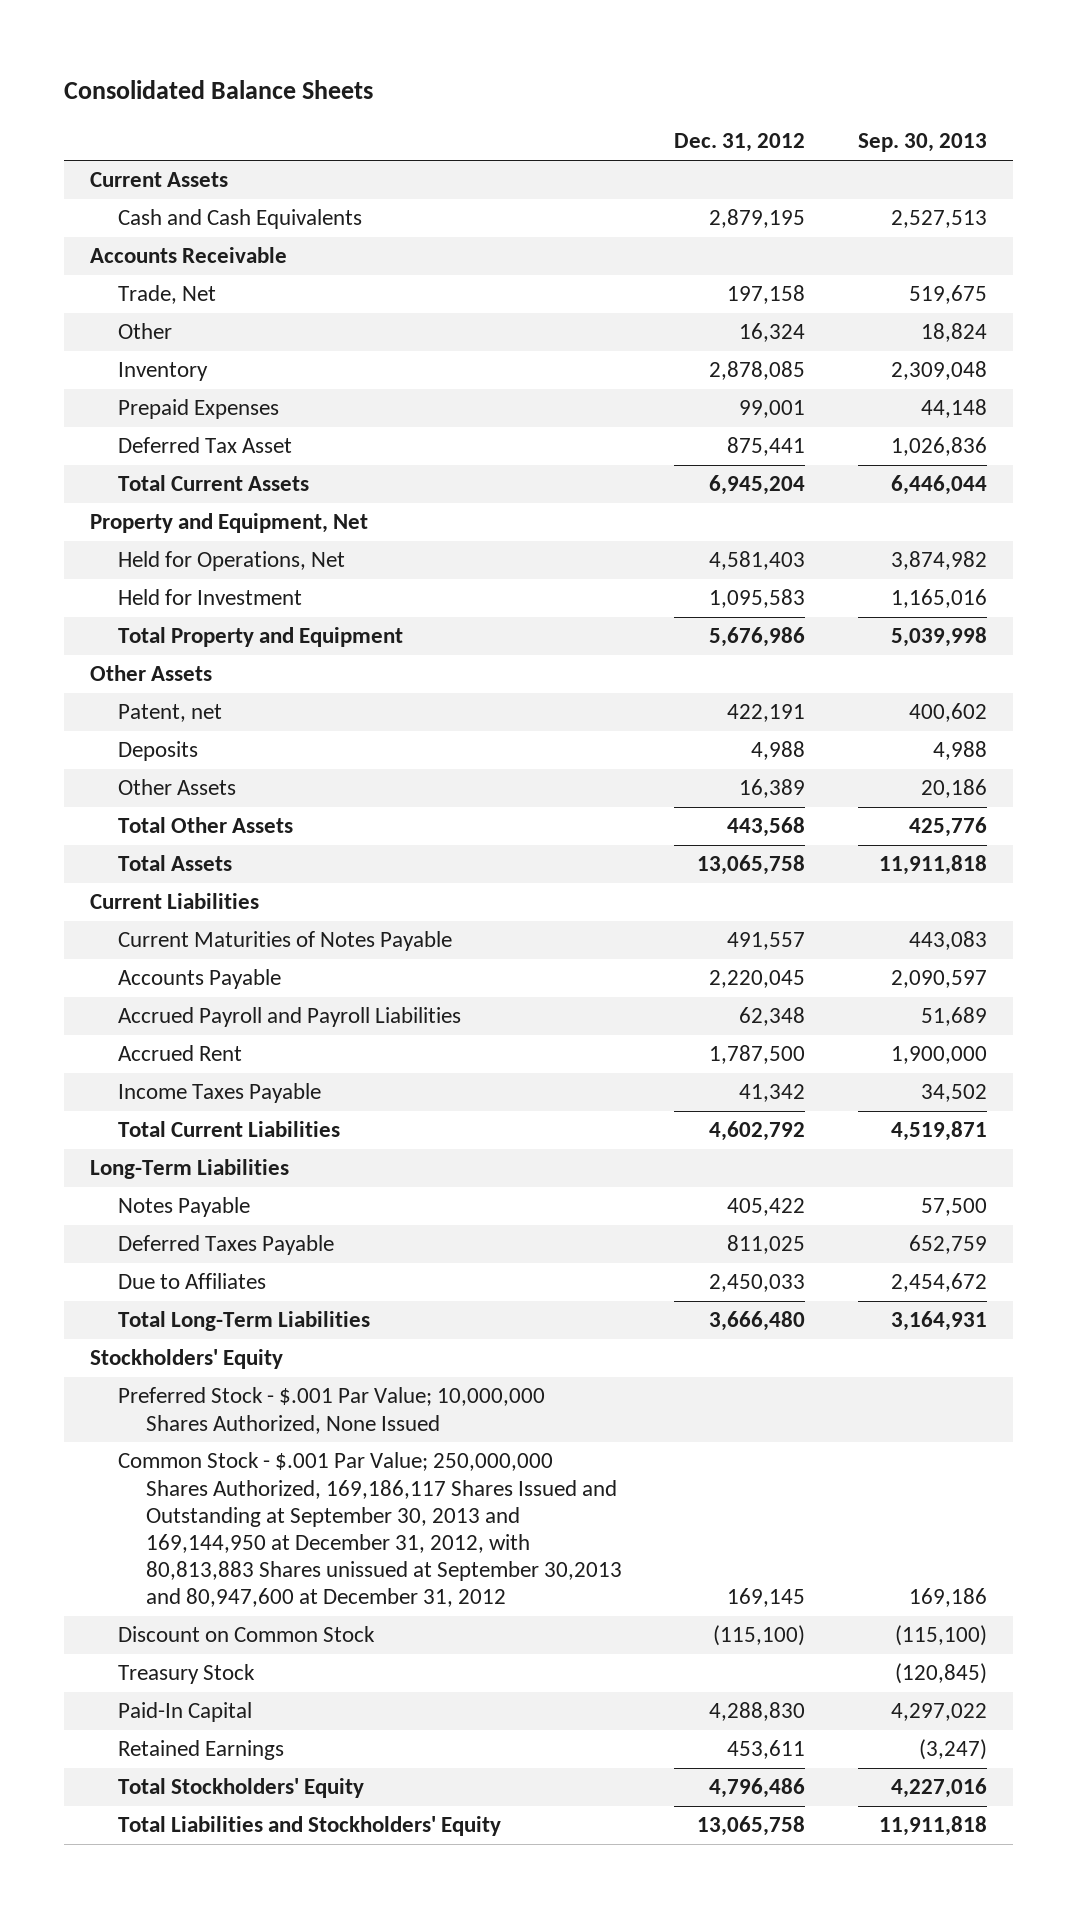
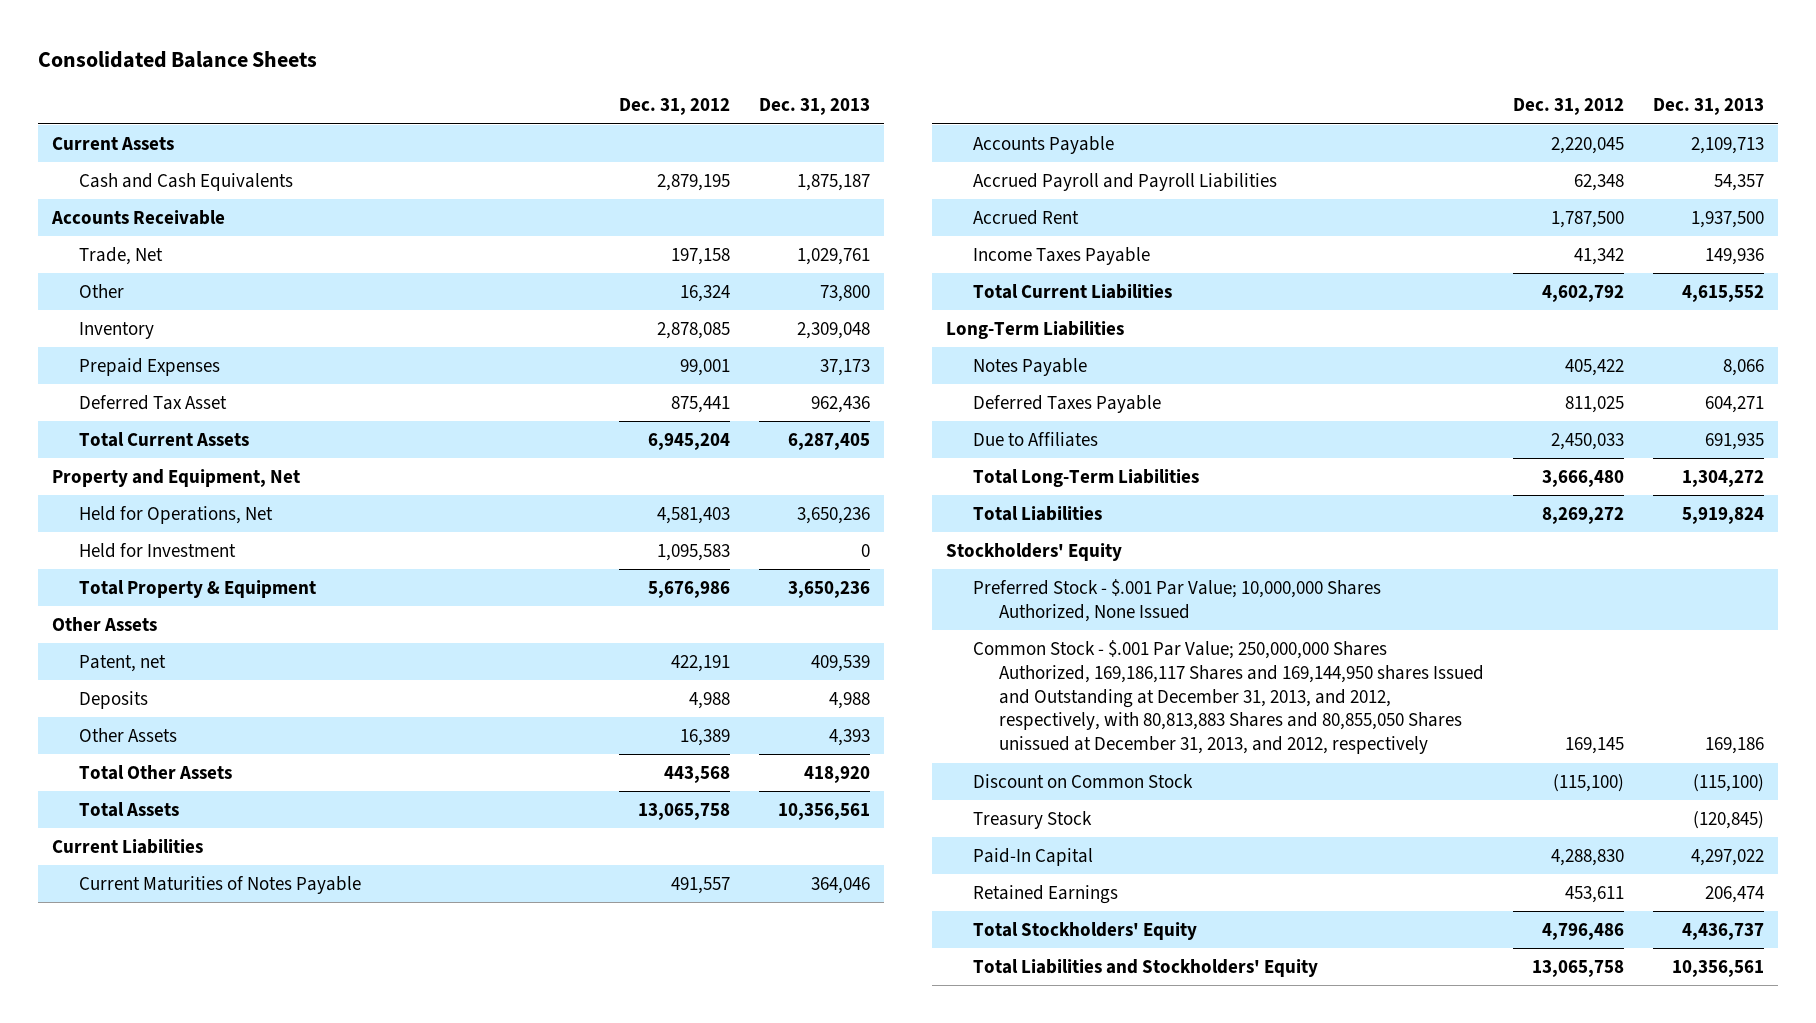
[857,133,987,153] Sep. 30, 2013 -> none
none -> [758,98,870,116] Dec. 31, 2013
[118,627,404,648] Total Property and Equipment -> [78,579,316,598] Total Property & Equipment
none -> [972,505,1102,521] Total Liabilities
[118,1452,623,1607] Common Stock - $.001 Par Value; 250,000,000 Shares Authorized, 169,186,117 Shares Issued and Outstanding at September 30, 2013 and 169,144,950 at December 31, 2012, with 80,813,883 Shares unissued at September 30,2013 and 80,947,600 at December 31, 2012 -> [972,639,1484,755] Common Stock - $.001 Par Value; 250,000,000 Shares Authorized, 169,186,117 Shares and 169,144,950 shares Issued and Outstanding at December 31, 2013, and 2012, respectively, with 80,813,883 Shares and 80,855,050 Shares unissued at December 31, 2013, and 2012, respectively

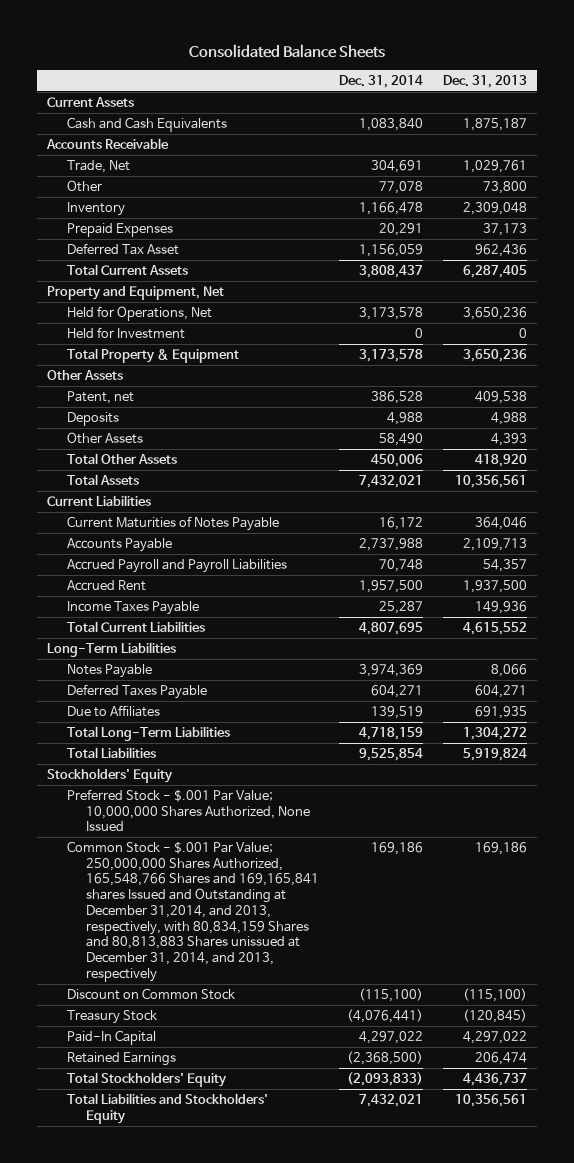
[618,98,730,116] Dec. 31, 2012 -> none
none -> [339,74,424,88] Dec. 31, 2014
[810,654,870,672] 409,539 -> [475,391,528,405] 409,538
[972,639,1484,755] Common Stock - $.001 Par Value; 250,000,000 Shares Authorized, 169,186,117 Shares and 169,144,950 shares Issued and Outstanding at December 31, 2013, and 2012, respectively, with 80,813,883 Shares and 80,855,050 Shares unissued at December 31, 2013, and 2012, respectively -> [66,841,320,982] Common Stock - $.001 Par Value; 250,000,000 Shares Authorized, 165,548,766 Shares and 169,165,841 shares Issued and Outstanding at December 31,2014, and 2013, respectively, with 80,834,159 Shares and 80,813,883 Shares unissued at December 31, 2014, and 2013, respectively

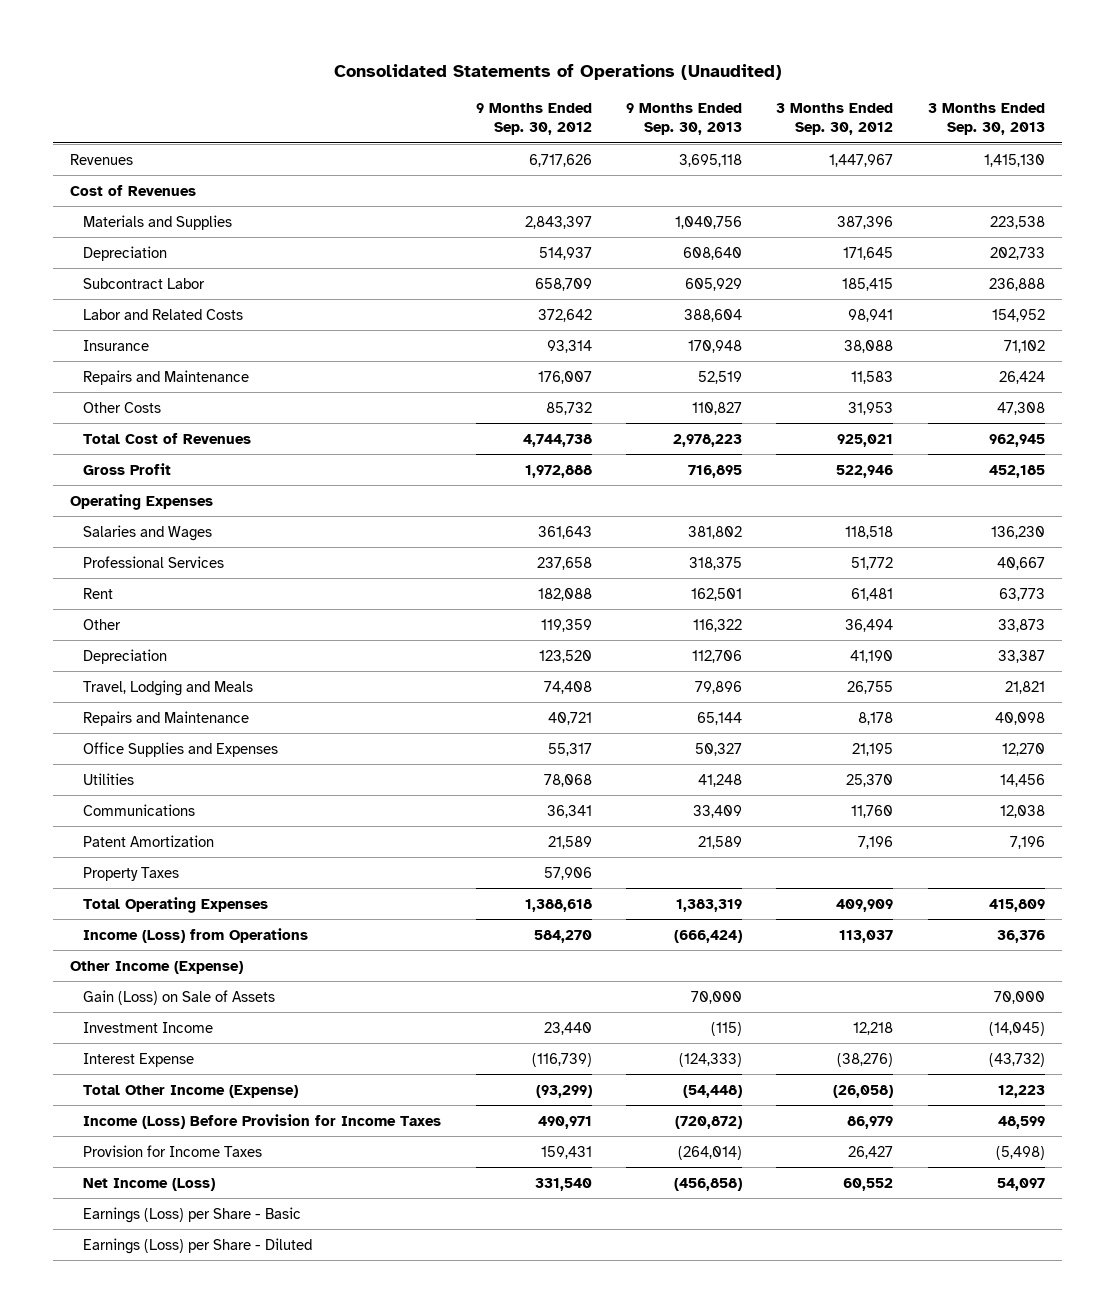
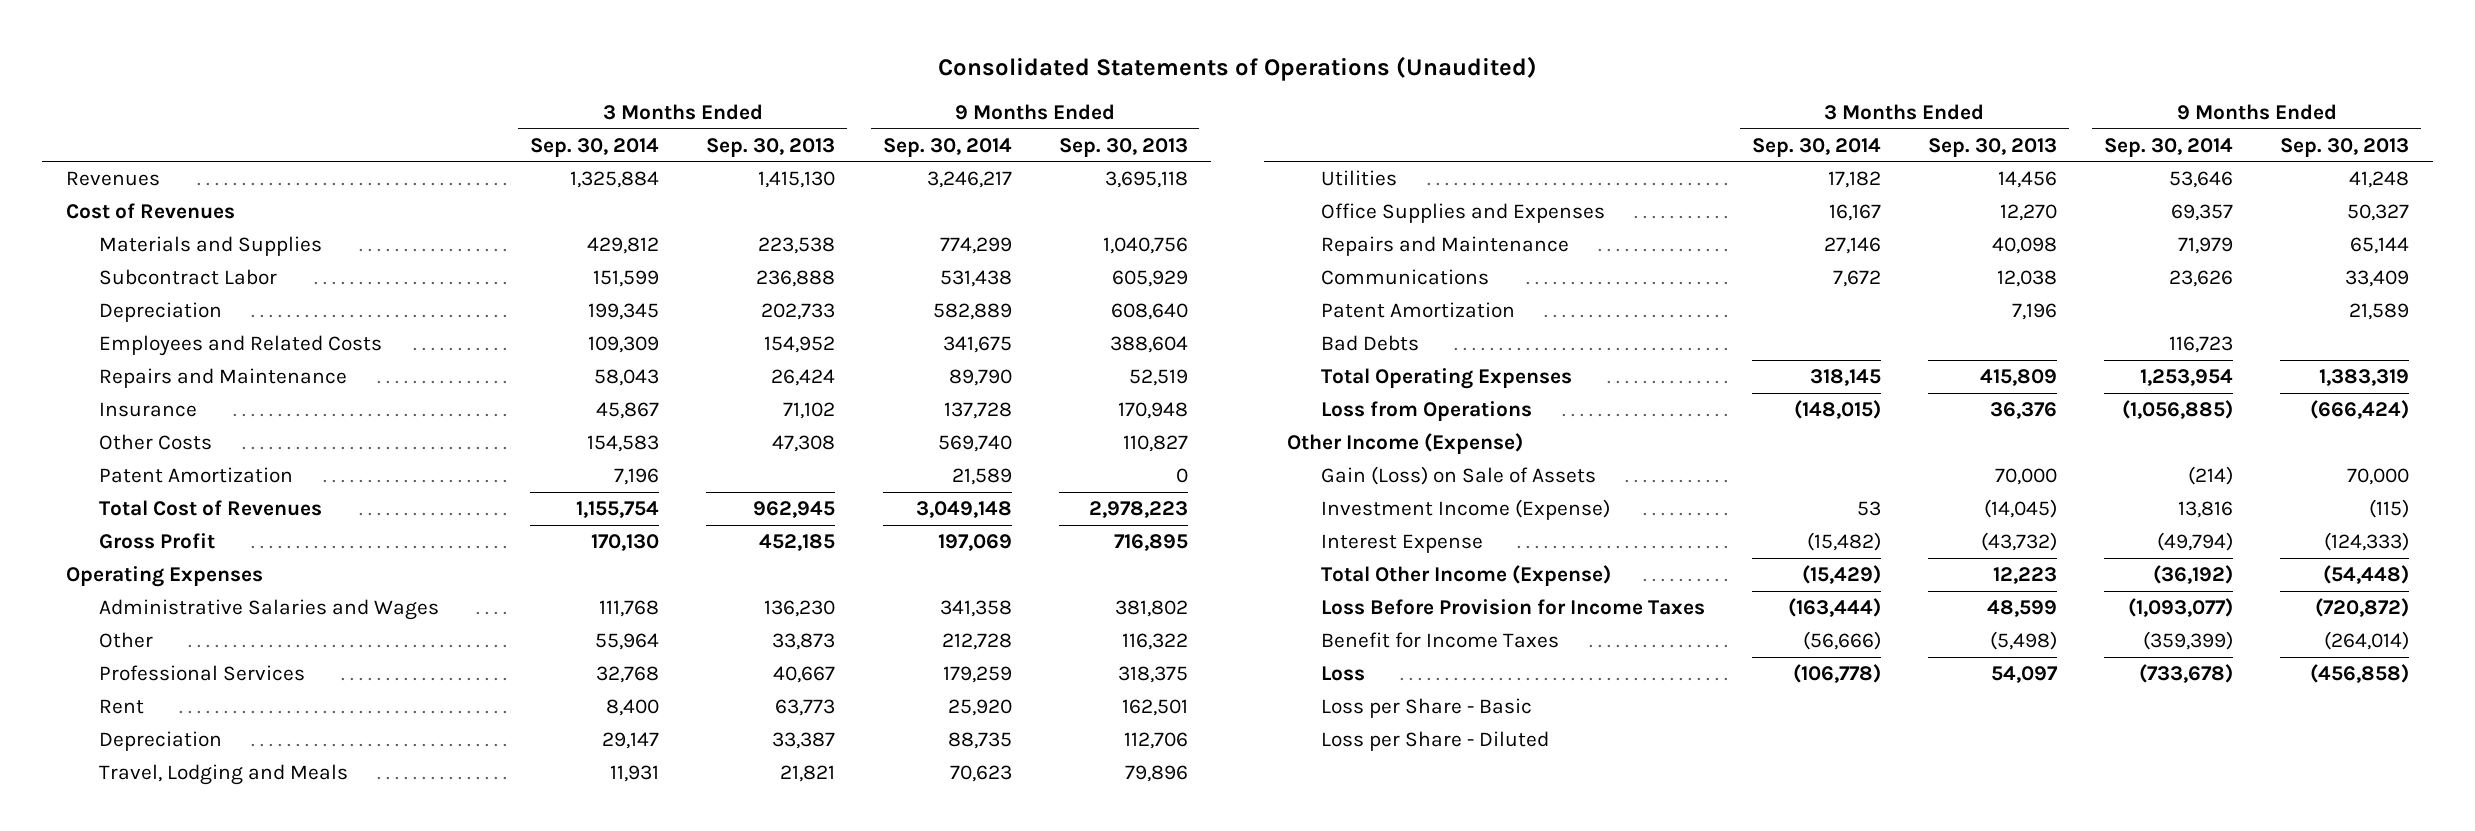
[475,102,592,136] 9 Months Ended Sep. 30, 2012 -> none
[776,102,894,136] 3 Months Ended Sep. 30, 2012 -> none
none -> [530,137,660,157] Sep. 30, 2014
none -> [882,137,1012,157] Sep. 30, 2014
[83,245,168,261] Depreciation -> [99,301,223,322] Depreciation
[83,308,244,320] Labor and Related Costs -> [99,334,383,356] Employees and Related Costs
[83,339,150,351] Insurance -> [99,401,198,417] Insurance
none -> [99,466,294,483] Patent Amortization
[83,524,213,541] Salaries and Wages -> [99,598,440,620] Administrative Salaries and Wages
[83,618,122,630] Other -> [99,631,154,648] Other
[83,741,279,757] Office Supplies and Expenses -> [1320,202,1605,223] Office Supplies and Expenses
[83,710,250,726] Repairs and Maintenance -> [1320,235,1569,256] Repairs and Maintenance
[83,866,180,881] Property Taxes -> none
none -> [1320,334,1419,351] Bad Debts
[83,927,309,943] Income (Loss) from Operations -> [1320,400,1532,421] Loss from Operations
[83,1021,214,1033] Investment Income -> [1320,498,1610,520] Investment Income (Expense)
[83,1113,442,1129] Income (Loss) Before Provision for Income Taxes -> [1320,598,1705,615] Loss Before Provision for Income Taxes
[83,1144,263,1157] Provision for Income Taxes -> [1320,631,1559,648] Benefit for Income Taxes
[83,1177,216,1191] Net Income (Loss) -> [1320,665,1365,681] Loss
[83,1206,302,1223] Earnings (Loss) per Share - Basic -> [1320,697,1532,718] Loss per Share - Basic
[83,1237,313,1254] Earnings (Loss) per Share - Diluted -> [1320,730,1549,751] Loss per Share - Diluted

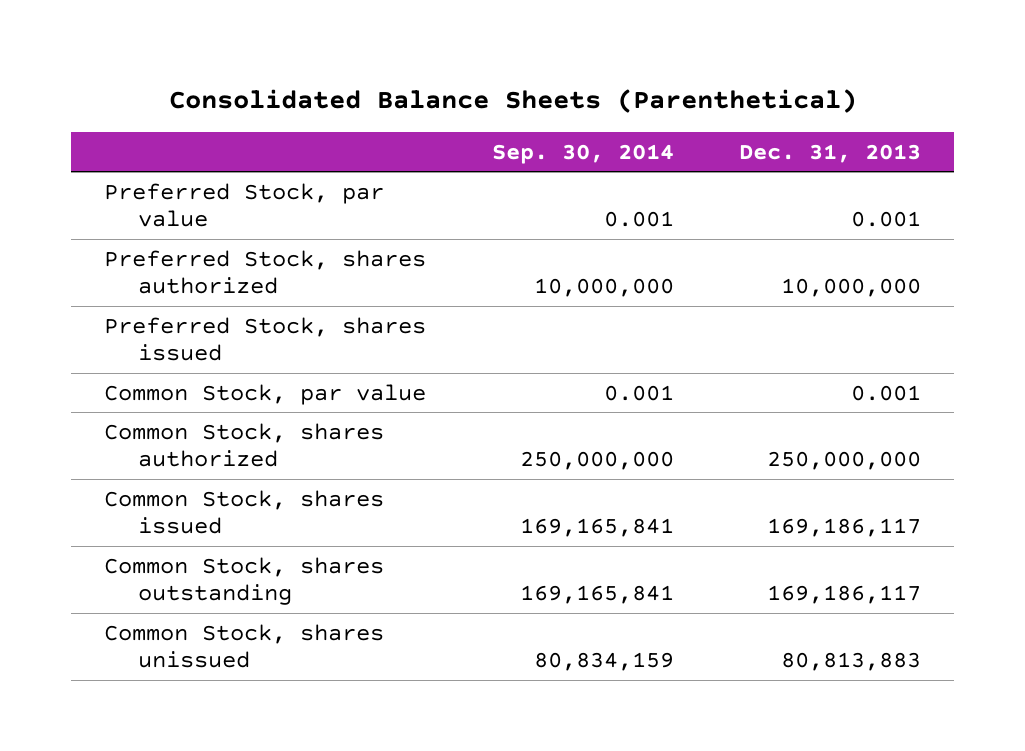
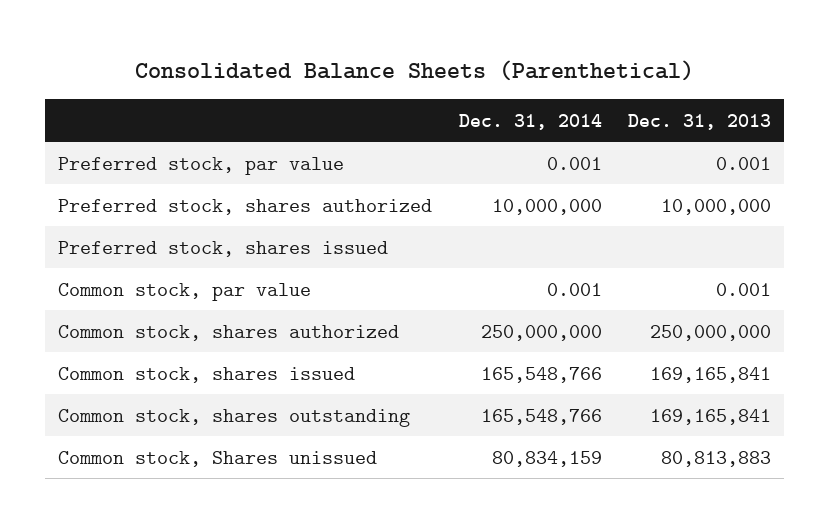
[491,143,674,164] Sep. 30, 2014 -> none
none -> [458,113,602,130] Dec. 31, 2014
[103,182,384,228] Preferred Stock, par value -> [58,156,345,175] Preferred stock, par value
[103,249,426,295] Preferred Stock, shares authorized -> [58,198,433,215] Preferred stock, shares authorized
[103,316,426,362] Preferred Stock, shares issued -> [58,240,389,257] Preferred stock, shares issued
[103,383,426,405] Common Stock, par value -> [58,282,312,301] Common stock, par value
[103,422,384,468] Common Stock, shares authorized -> [58,324,400,341] Common stock, shares authorized
[103,489,384,535] Common Stock, shares issued -> [58,366,356,383] Common stock, shares issued
[767,518,922,538] 169,186,117 -> [649,366,771,383] 169,165,841
[103,556,384,606] Common Stock, shares outstanding -> [58,408,411,427] Common stock, shares outstanding
[767,585,922,605] 169,186,117 -> [649,408,771,425] 169,165,841
[103,623,384,669] Common Stock, shares unissued -> [58,450,378,467] Common stock, Shares unissued

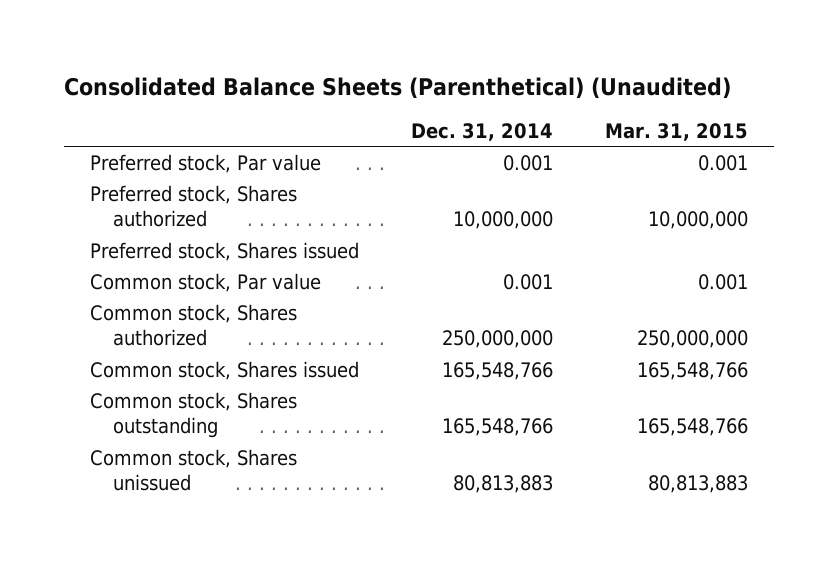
[134,59,694,81] Consolidated Balance Sheets (Parenthetical) -> [63,76,731,99] Consolidated Balance Sheets (Parenthetical) (Unaudited)
[627,113,771,130] Dec. 31, 2013 -> none
none -> [604,122,748,141] Mar. 31, 2015
[58,156,345,175] Preferred stock, par value -> [89,154,321,174] Preferred stock, Par value
[58,198,433,215] Preferred stock, shares authorized -> [89,185,297,228] Preferred stock, Shares authorized
[58,240,389,257] Preferred stock, shares issued -> [89,242,359,262] Preferred stock, Shares issued
[58,282,312,301] Common stock, par value -> [89,273,321,293] Common stock, Par value
[58,324,400,341] Common stock, shares authorized -> [89,304,297,347] Common stock, Shares authorized
[58,366,356,383] Common stock, shares issued -> [89,361,359,381] Common stock, Shares issued
[58,408,411,427] Common stock, shares outstanding -> [89,392,297,439] Common stock, Shares outstanding
[491,450,602,467] 80,834,159 -> [452,475,553,494] 80,813,883

